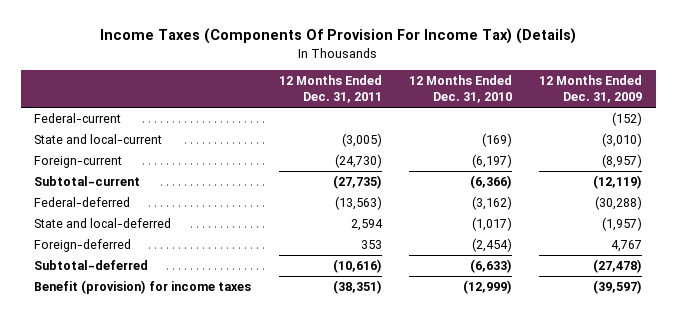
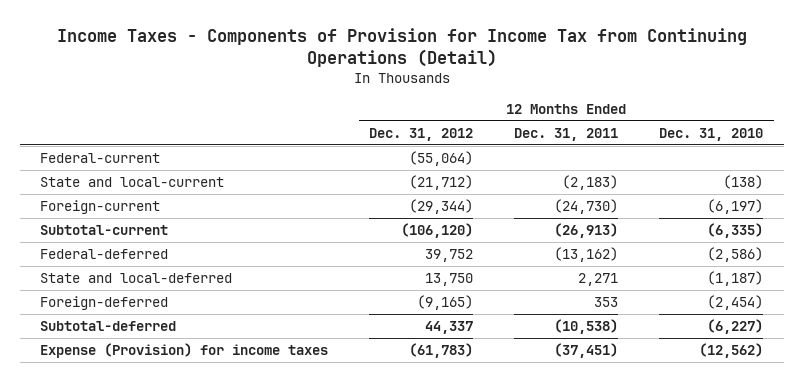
[100,28,577,45] Income Taxes (Components Of Provision For Income Tax) (Details) -> [56,27,747,67] Income Taxes - Components of Provision for Income Tax from Continuing Operations (Detail)
[539,75,643,104] 12 Months Ended Dec. 31, 2009 -> none
none -> [369,128,474,142] Dec. 31, 2012
[341,133,382,148] (3,005) -> [562,175,619,191] (2,183)
[481,133,512,148] (169) -> [723,175,764,190] (138)
[332,175,382,190] (27,735) -> [554,223,619,239] (26,913)
[469,175,512,190] (6,366) -> [707,223,764,239] (6,335)
[334,196,382,211] (13,563) -> [554,247,619,263] (13,162)
[471,196,512,211] (3,162) -> [707,247,764,263] (2,586)
[350,219,383,232] 2,594 -> [578,273,619,287] 2,271
[471,217,512,232] (1,017) -> [707,271,764,287] (1,187)
[332,259,382,274] (10,616) -> [554,319,619,335] (10,538)
[469,259,512,274] (6,633) -> [707,319,764,335] (6,227)
[34,280,252,295] Benefit (provision) for income taxes -> [40,343,329,359] Expense (Provision) for income taxes
[332,280,382,295] (38,351) -> [554,343,619,359] (37,451)
[462,280,512,295] (12,999) -> [699,343,764,359] (12,562)

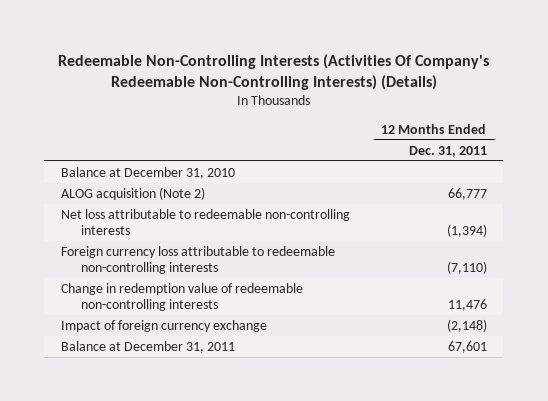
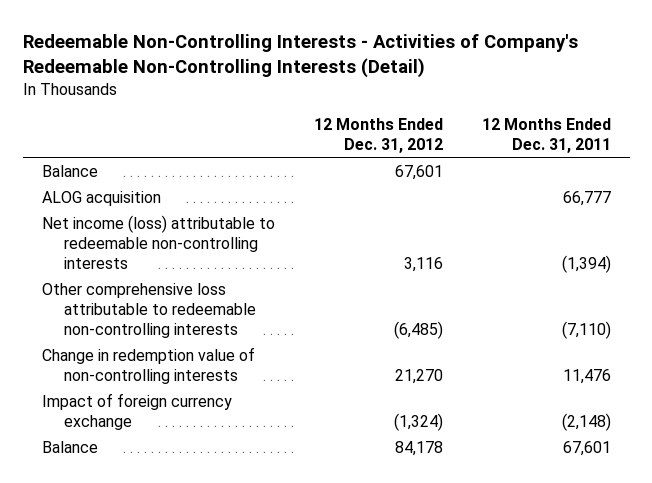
[57,53,489,90] Redeemable Non-Controlling Interests (Activities Of Company's Redeemable Non-Controlling Interests) (Details) -> [22,33,578,78] Redeemable Non-Controlling Interests - Activities of Company's Redeemable Non-Controlling Interests (Detail)
none -> [313,117,443,153] 12 Months Ended Dec. 31, 2012
[60,166,235,179] Balance at December 31, 2010 -> [41,164,98,177] Balance
[60,186,205,200] ALOG acquisition (Note 2) -> [41,190,161,206] ALOG acquisition
[60,208,350,236] Net loss attributable to redeemable non-controlling interests -> [41,214,275,269] Net income (loss) attributable to redeemable non-controlling interests
[60,245,335,275] Foreign currency loss attributable to redeemable non-controlling interests -> [41,282,257,338] Other comprehensive loss attributable to redeemable non-controlling interests
[60,282,303,312] Change in redemption value of redeemable non-controlling interests -> [41,346,255,384] Change in redemption value of non-controlling interests
[60,340,235,353] Balance at December 31, 2011 -> [41,440,98,453] Balance

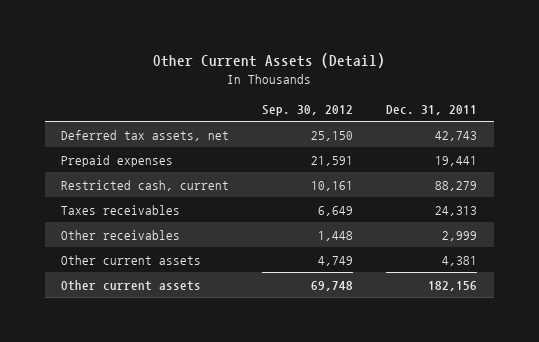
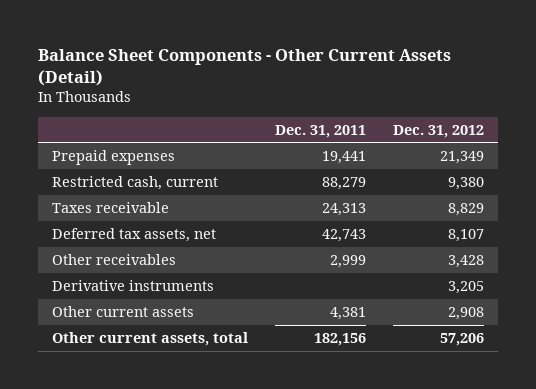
[153,53,386,69] Other Current Assets (Detail) -> [38,48,452,86] Balance Sheet Components - Other Current Assets (Detail)
[262,105,354,117] Sep. 30, 2012 -> none
none -> [393,124,485,138] Dec. 31, 2012
[61,204,181,215] Taxes receivables -> [51,202,169,214] Taxes receivable
[61,129,230,141] Deferred tax assets, net -> [51,228,216,243] Deferred tax assets, net
none -> [51,280,214,292] Derivative instruments
[61,279,202,291] Other current assets -> [51,332,248,347] Other current assets, total

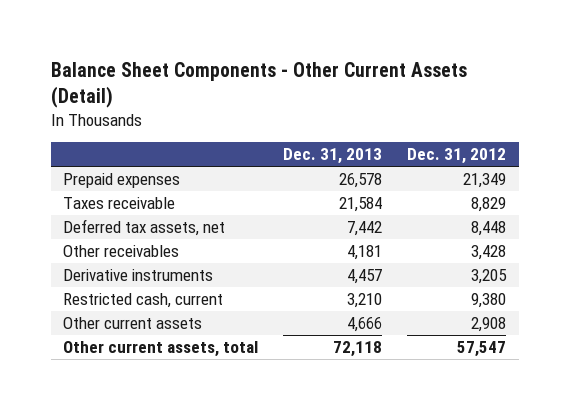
[275,124,367,138] Dec. 31, 2011 -> none
none -> [283,148,383,165] Dec. 31, 2013
[448,229,485,243] 8,107 -> [471,220,507,236] 8,448
[51,176,218,191] Restricted cash, current -> [63,292,224,308] Restricted cash, current
[440,333,485,347] 57,206 -> [457,340,507,357] 57,547

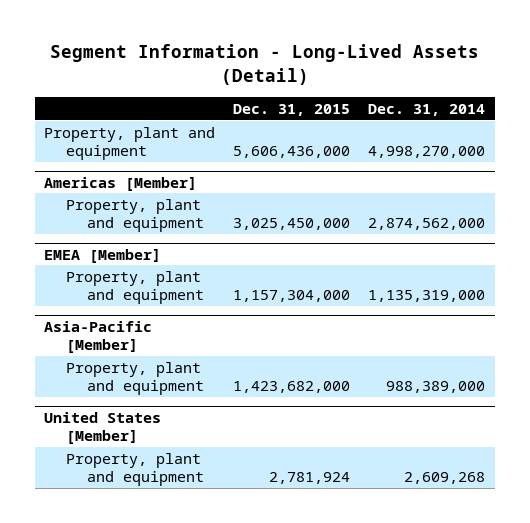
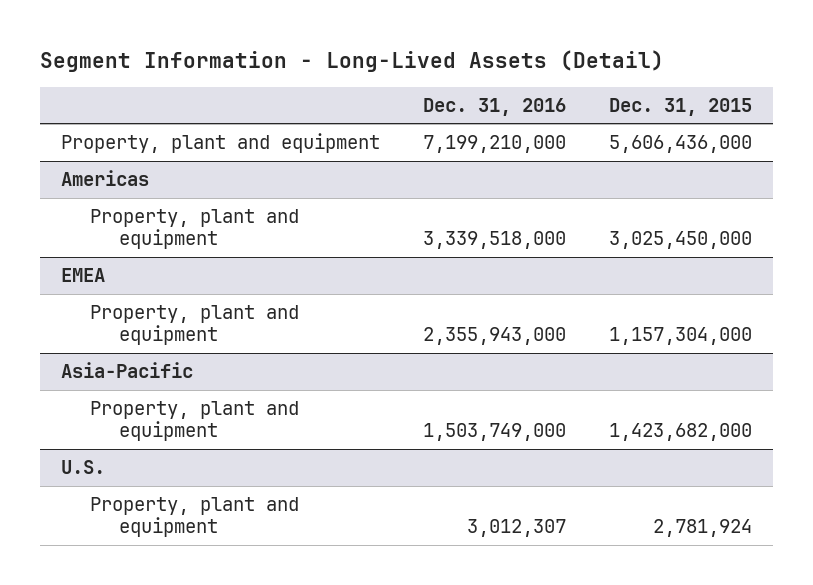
[368,103,486,116] Dec. 31, 2014 -> none
none -> [423,97,567,116] Dec. 31, 2016
[44,176,198,191] Americas [Member] -> [61,169,150,186] Americas
[44,248,162,263] EMEA [Member] -> [61,267,106,282] EMEA
[44,320,153,353] Asia-Pacific [Member] -> [61,361,194,378] Asia-Pacific
[44,411,162,444] United States [Member] -> [61,459,106,474] U.S.

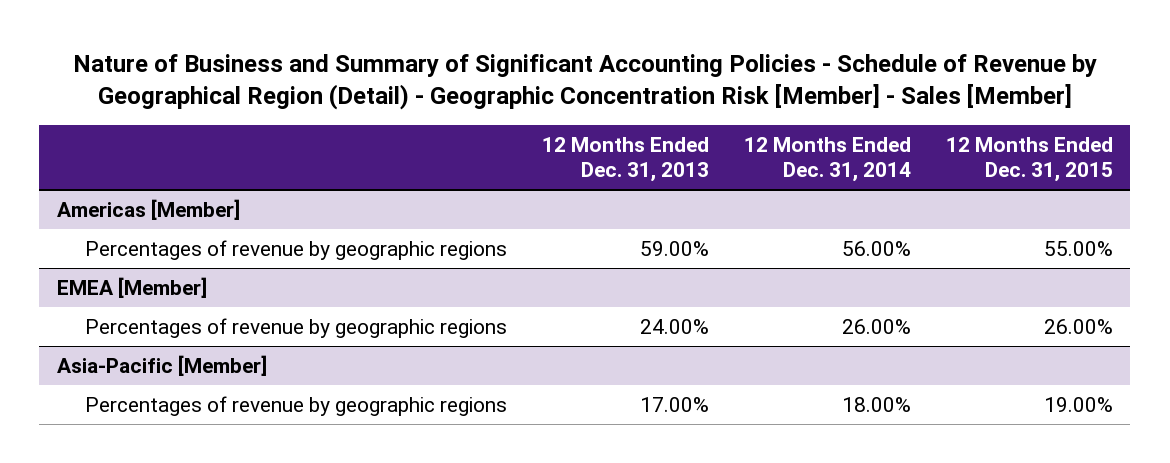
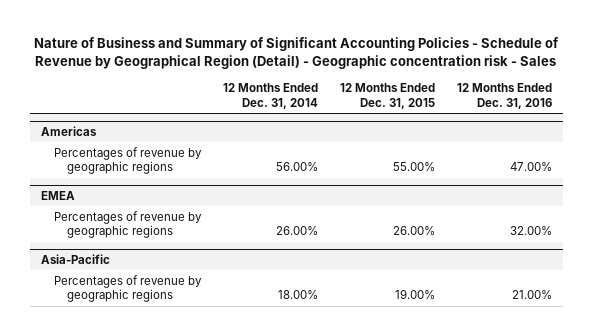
[72,53,1097,111] Nature of Business and Summary of Significant Accounting Policies - Schedule of Revenue by Geographical Region (Detail) - Geographic Concentration Risk [Member] - Sales [Member] -> [34,37,560,69] Nature of Business and Summary of Significant Accounting Policies - Schedule of Revenue by Geographical Region (Detail) - Geographic concentration risk - Sales
[541,137,709,183] 12 Months Ended Dec. 31, 2013 -> none
none -> [456,83,552,109] 12 Months Ended Dec. 31, 2016
[56,198,240,220] Americas [Member] -> [41,126,98,137] Americas
[56,276,207,298] EMEA [Member] -> [41,191,76,201] EMEA
[56,354,267,376] Asia-Pacific [Member] -> [41,254,111,265] Asia-Pacific

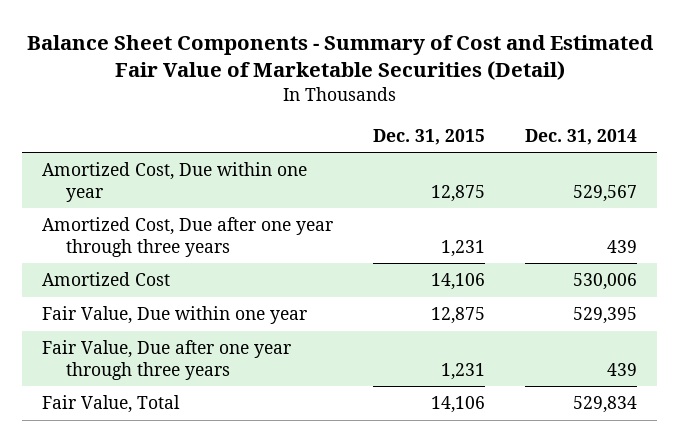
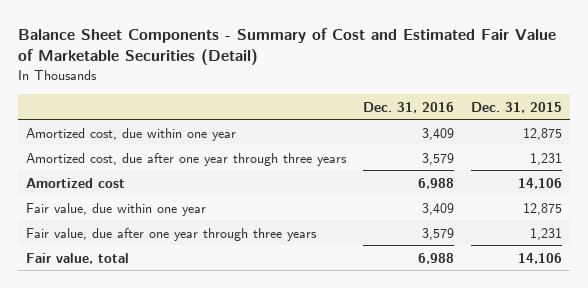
[525,128,638,145] Dec. 31, 2014 -> none
none -> [363,101,455,113] Dec. 31, 2016
[42,162,308,202] Amortized Cost, Due within one year -> [26,127,237,141] Amortized cost, due within one year
[42,217,334,257] Amortized Cost, Due after one year through three years -> [26,152,348,166] Amortized cost, due after one year through three years
[42,272,171,287] Amortized Cost -> [26,177,126,188] Amortized cost
[42,306,308,325] Fair Value, Due within one year -> [26,202,207,216] Fair value, due within one year
[42,340,292,380] Fair Value, Due after one year through three years -> [26,227,318,241] Fair value, due after one year through three years
[42,395,181,414] Fair Value, Total -> [26,252,130,264] Fair value, total

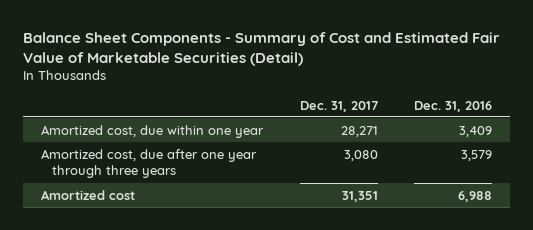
[470,101,562,113] Dec. 31, 2015 -> none
none -> [299,100,378,112] Dec. 31, 2017
[26,202,207,216] Fair value, due within one year -> none
[26,227,318,241] Fair value, due after one year through three years -> none
[26,252,130,264] Fair value, total -> none

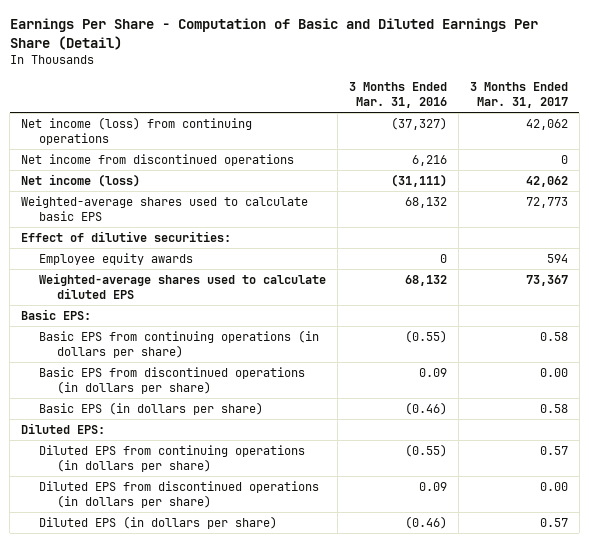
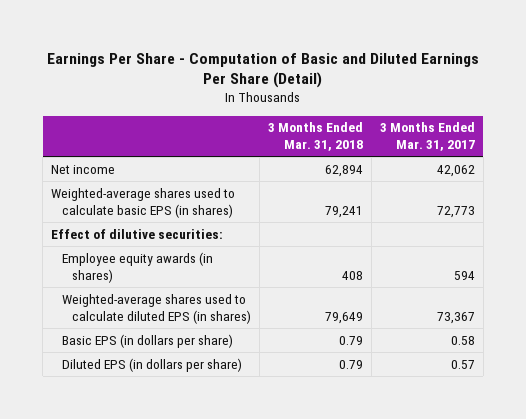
[349,82,448,108] 3 Months Ended Mar. 31, 2016 -> none
none -> [267,122,363,152] 3 Months Ended Mar. 31, 2018
[21,116,253,145] Net income (loss) from continuing operations -> none
[21,153,295,166] Net income from discontinued operations -> none
[21,173,141,187] Net income (loss) -> [51,164,116,174] Net income
[21,195,309,221] Weighted-average shares used to calculate basic EPS -> [51,187,236,218] Weighted-average shares used to calculate basic EPS (in shares)
[21,308,92,320] Basic EPS: -> none
[39,329,320,358] Basic EPS from continuing operations (in dollars per share) -> none
[39,366,306,394] Basic EPS from discontinued operations (in dollars per share) -> none
[39,252,194,265] Employee equity awards -> [61,251,213,283] Employee equity awards (in shares)
[39,272,327,299] Weighted-average shares used to calculate diluted EPS -> [61,293,251,324] Weighted-average shares used to calculate diluted EPS (in shares)
[21,422,106,434] Diluted EPS: -> none
[39,444,306,472] Diluted EPS from continuing operations (in dollars per share) -> none
[39,480,320,508] Diluted EPS from discontinued operations (in dollars per share) -> none

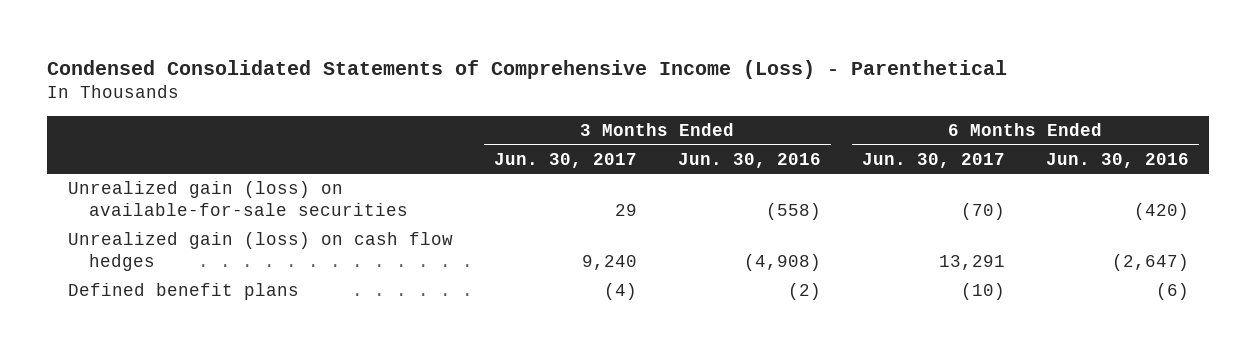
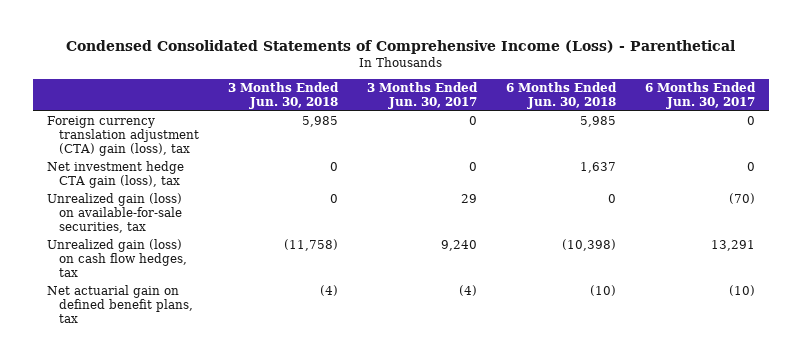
[677,152,821,168] Jun. 30, 2016 -> none
[1045,152,1189,168] Jun. 30, 2016 -> none
none -> [228,82,340,110] 3 Months Ended Jun. 30, 2018
none -> [505,82,617,110] 6 Months Ended Jun. 30, 2018
none -> [47,116,200,157] Foreign currency translation adjustment (CTA) gain (loss), tax
none -> [47,161,185,189] Net investment hedge CTA gain (loss), tax
[67,181,409,217] Unrealized gain (loss) on available-for-sale securities -> [47,193,183,234] Unrealized gain (loss) on available-for-sale securities, tax
[67,232,453,272] Unrealized gain (loss) on cash flow hedges -> [47,239,188,278] Unrealized gain (loss) on cash flow hedges, tax
[67,283,299,301] Defined benefit plans -> [47,285,194,324] Net actuarial gain on defined benefit plans, tax

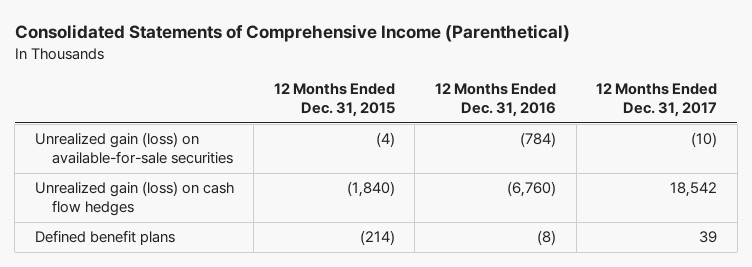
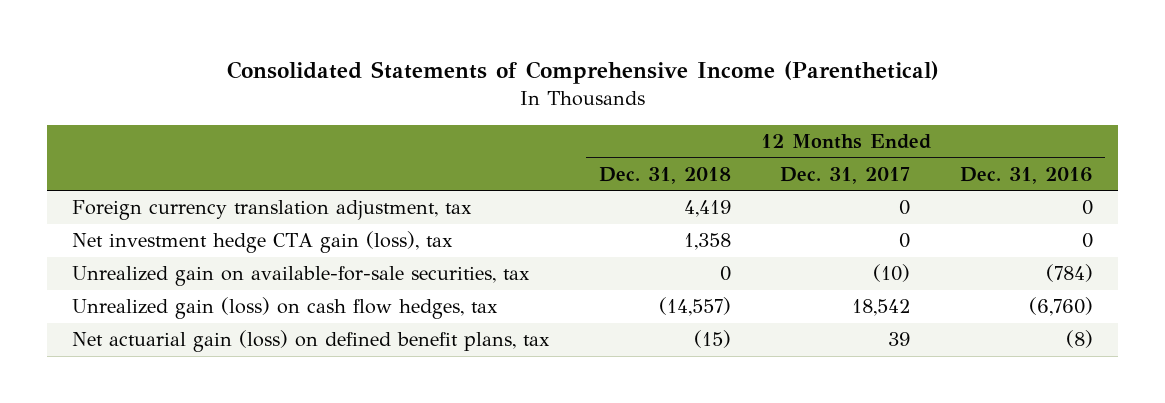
[273,83,395,118] 12 Months Ended Dec. 31, 2015 -> none
none -> [598,166,731,184] Dec. 31, 2018
none -> [72,200,473,221] Foreign currency translation adjustment, tax
none -> [72,231,454,254] Net investment hedge CTA gain (loss), tax
[34,132,233,165] Unrealized gain (loss) on available-for-sale securities -> [72,266,531,287] Unrealized gain on available-for-sale securities, tax
[34,181,234,217] Unrealized gain (loss) on cash flow hedges -> [72,297,499,320] Unrealized gain (loss) on cash flow hedges, tax
[34,230,175,246] Defined benefit plans -> [72,330,551,353] Net actuarial gain (loss) on defined benefit plans, tax

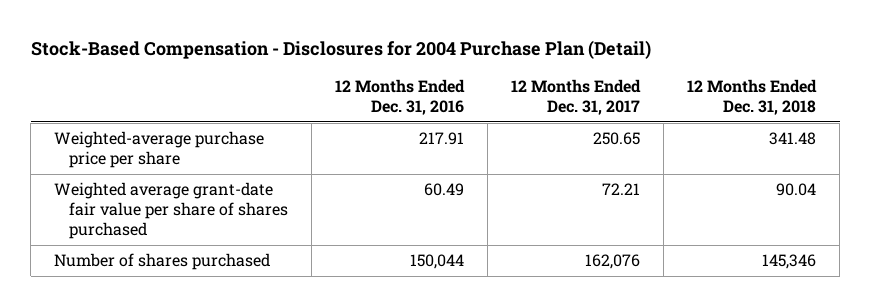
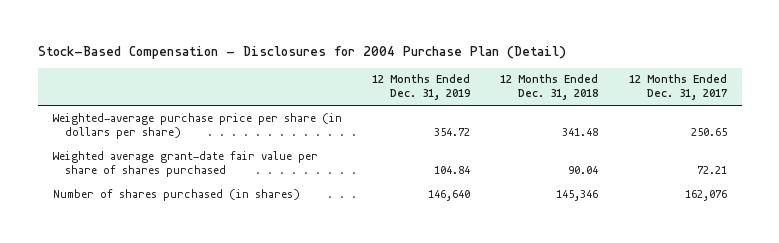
[335,78,466,116] 12 Months Ended Dec. 31, 2016 -> none
none -> [372,74,471,101] 12 Months Ended Dec. 31, 2019
[54,131,265,169] Weighted-average purchase price per share -> [52,112,342,139] Weighted-average purchase price per share (in dollars per share)
[54,253,271,271] Number of shares purchased -> [52,188,300,201] Number of shares purchased (in shares)

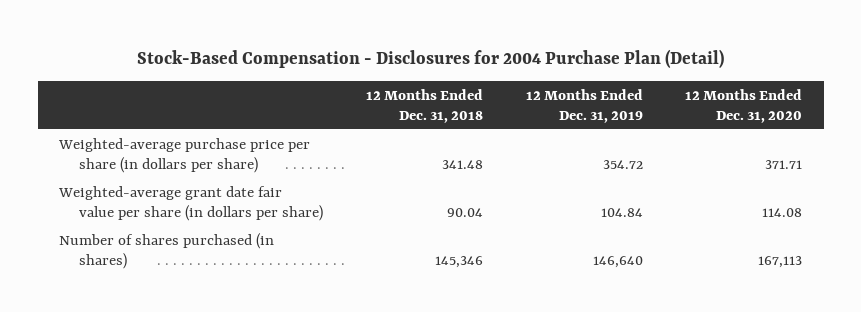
[628,74,727,101] 12 Months Ended Dec. 31, 2017 -> none
none -> [685,88,803,123] 12 Months Ended Dec. 31, 2020
[52,150,318,177] Weighted average grant-date fair value per share of shares purchased -> [57,185,324,221] Weighted-average grant date fair value per share (in dollars per share)

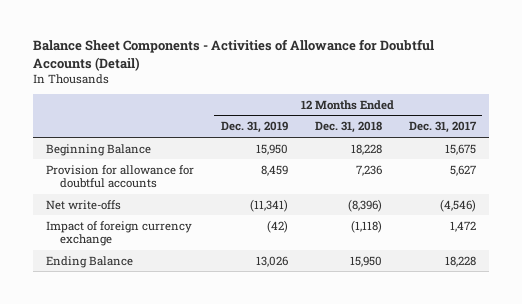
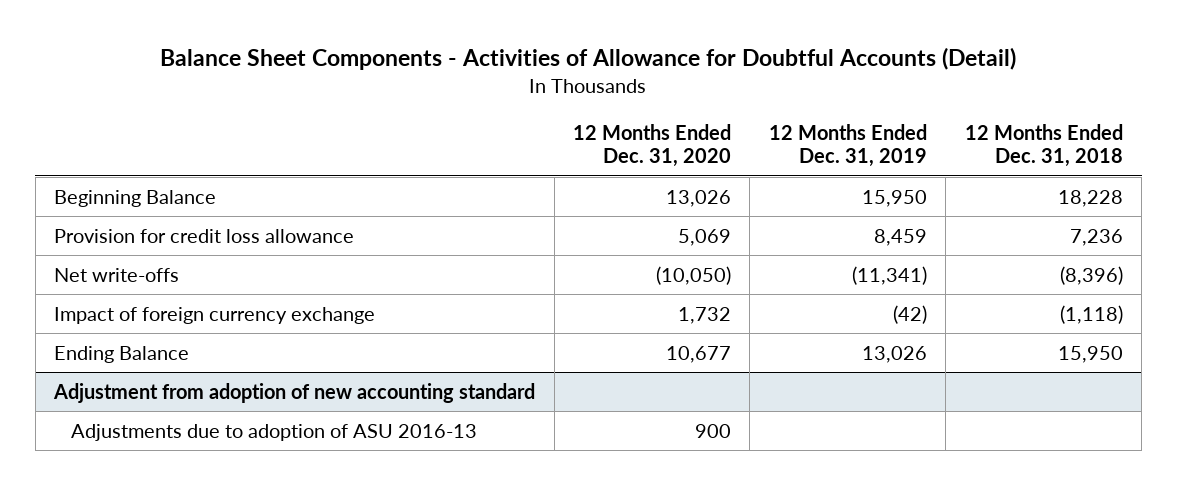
[408,121,477,134] Dec. 31, 2017 -> none
none -> [573,123,732,168] 12 Months Ended Dec. 31, 2020
[46,164,195,188] Provision for allowance for doubtful accounts -> [54,228,355,243] Provision for credit loss allowance
none -> [53,382,536,403] Adjustment from adoption of new accounting standard
none -> [70,423,477,441] Adjustments due to adoption of ASU 2016-13

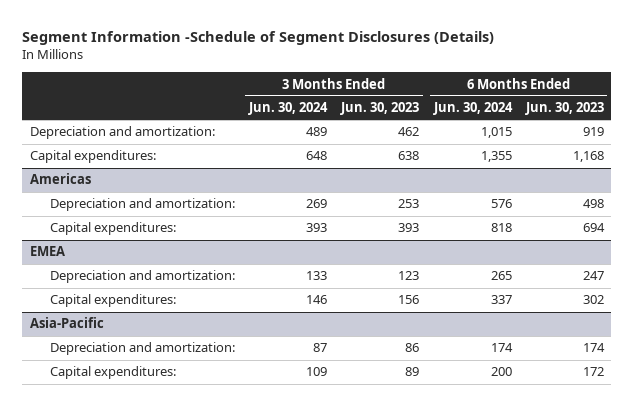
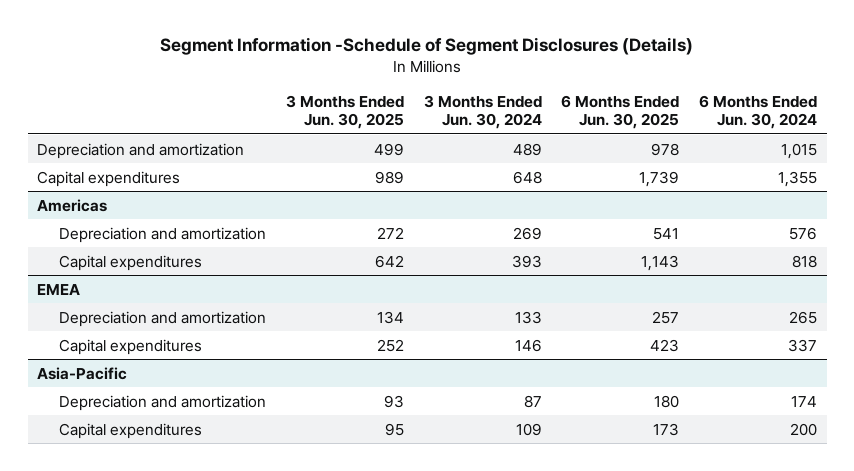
[340,102,420,116] Jun. 30, 2023 -> none
[524,102,604,116] Jun. 30, 2023 -> none
none -> [286,95,405,130] 3 Months Ended Jun. 30, 2025
none -> [561,95,680,130] 6 Months Ended Jun. 30, 2025
[29,126,215,140] Depreciation and amortization: -> [37,142,245,159] Depreciation and amortization
[29,150,156,164] Capital expenditures: -> [37,170,181,187] Capital expenditures
[49,198,235,212] Depreciation and amortization: -> [59,226,267,243] Depreciation and amortization
[49,222,176,236] Capital expenditures: -> [59,254,203,271] Capital expenditures
[49,270,235,284] Depreciation and amortization: -> [59,310,267,327] Depreciation and amortization
[49,294,176,308] Capital expenditures: -> [59,338,203,355] Capital expenditures
[49,342,235,356] Depreciation and amortization: -> [59,394,267,411] Depreciation and amortization
[49,366,176,380] Capital expenditures: -> [59,422,203,439] Capital expenditures

